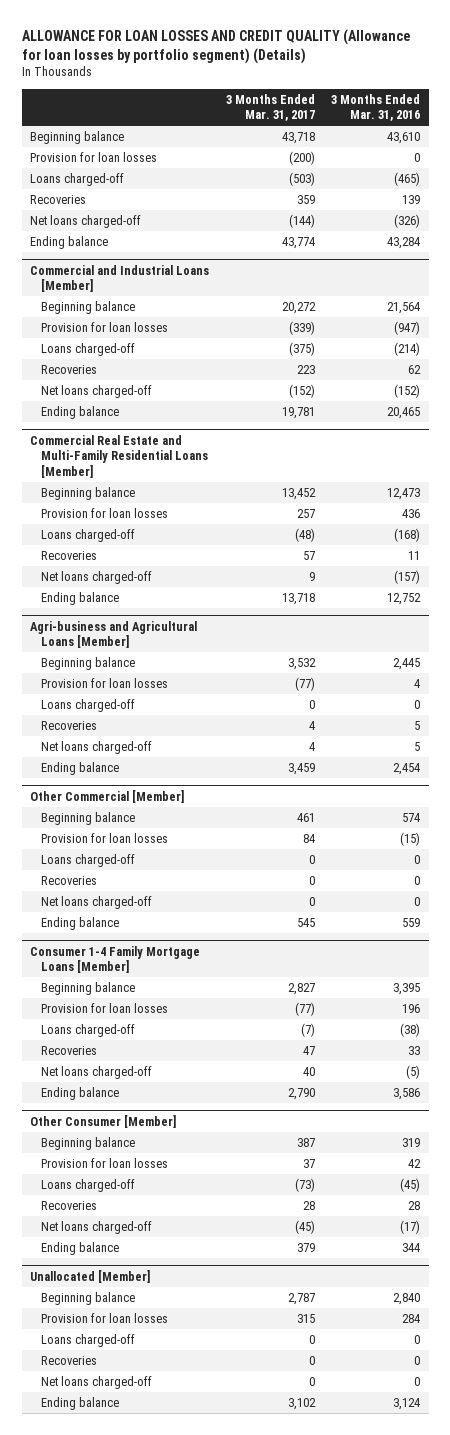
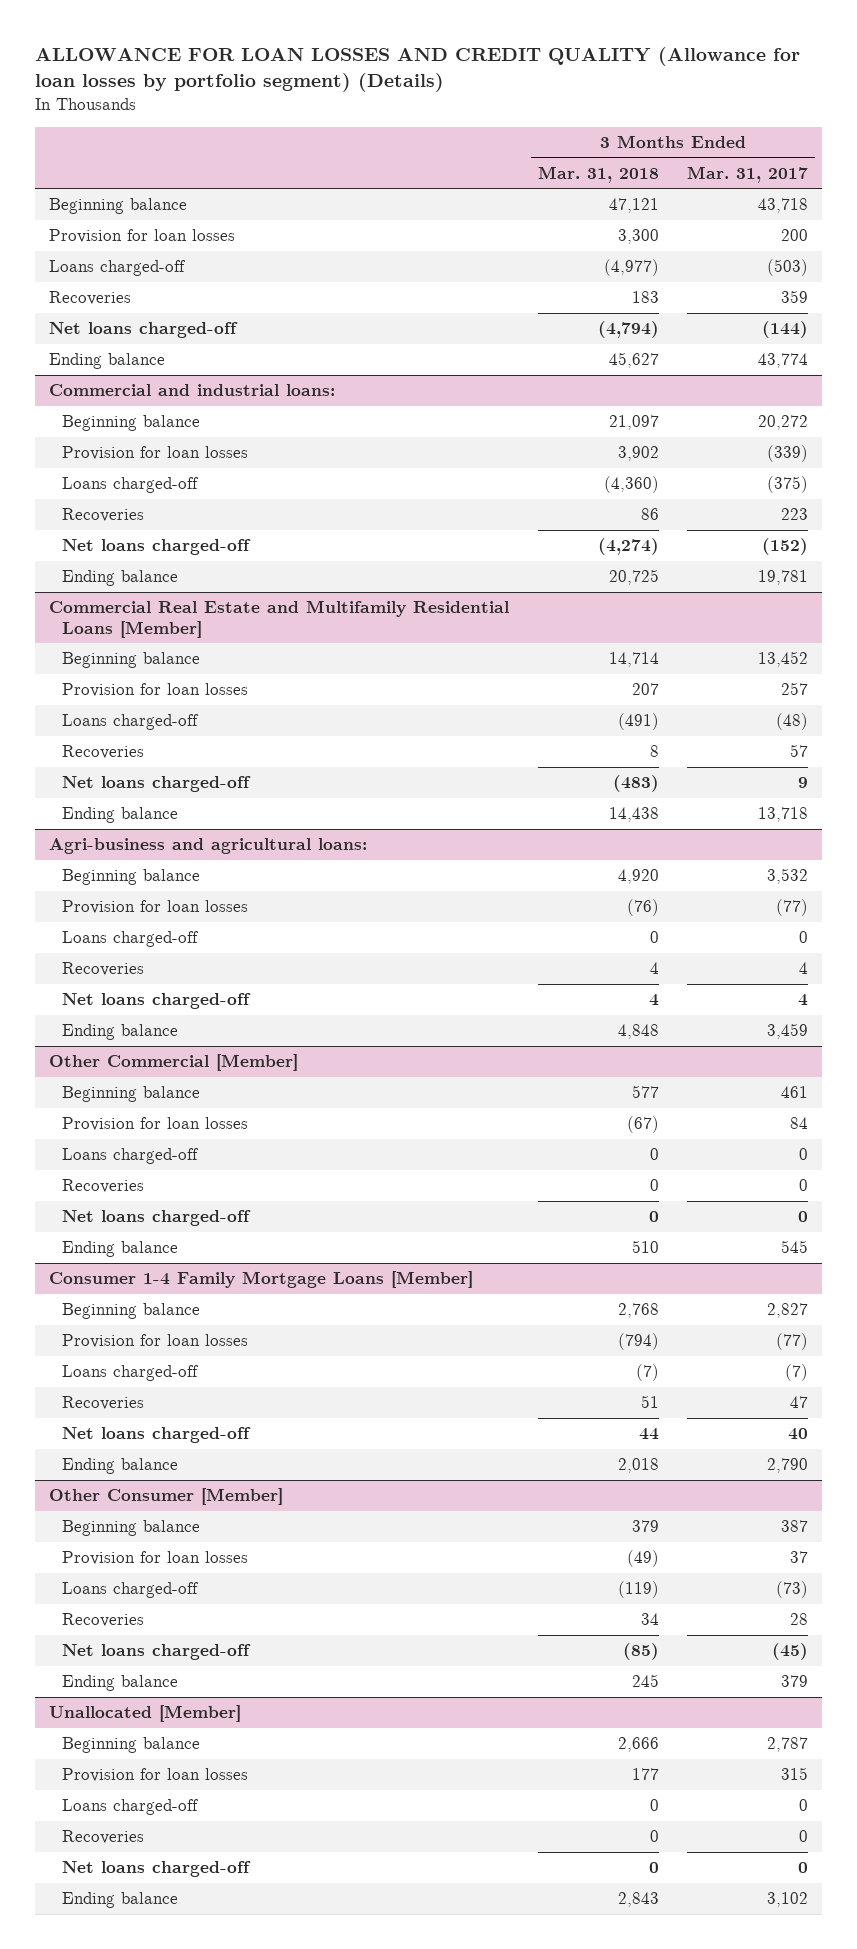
[331,93,421,122] 3 Months Ended Mar. 31, 2016 -> none
none -> [537,165,659,183] Mar. 31, 2018
[288,150,315,165] (200) -> [780,229,808,242] 200
[29,264,209,293] Commercial and Industrial Loans [Member] -> [49,384,336,397] Commercial and industrial loans:
[29,434,209,478] Commercial Real Estate and Multi-Family Residential Loans [Member] -> [49,600,510,638] Commercial Real Estate and Multifamily Residential Loans [Member]
[29,620,197,649] Agri-business and Agricultural Loans [Member] -> [49,838,368,855] Agri-business and agricultural loans:

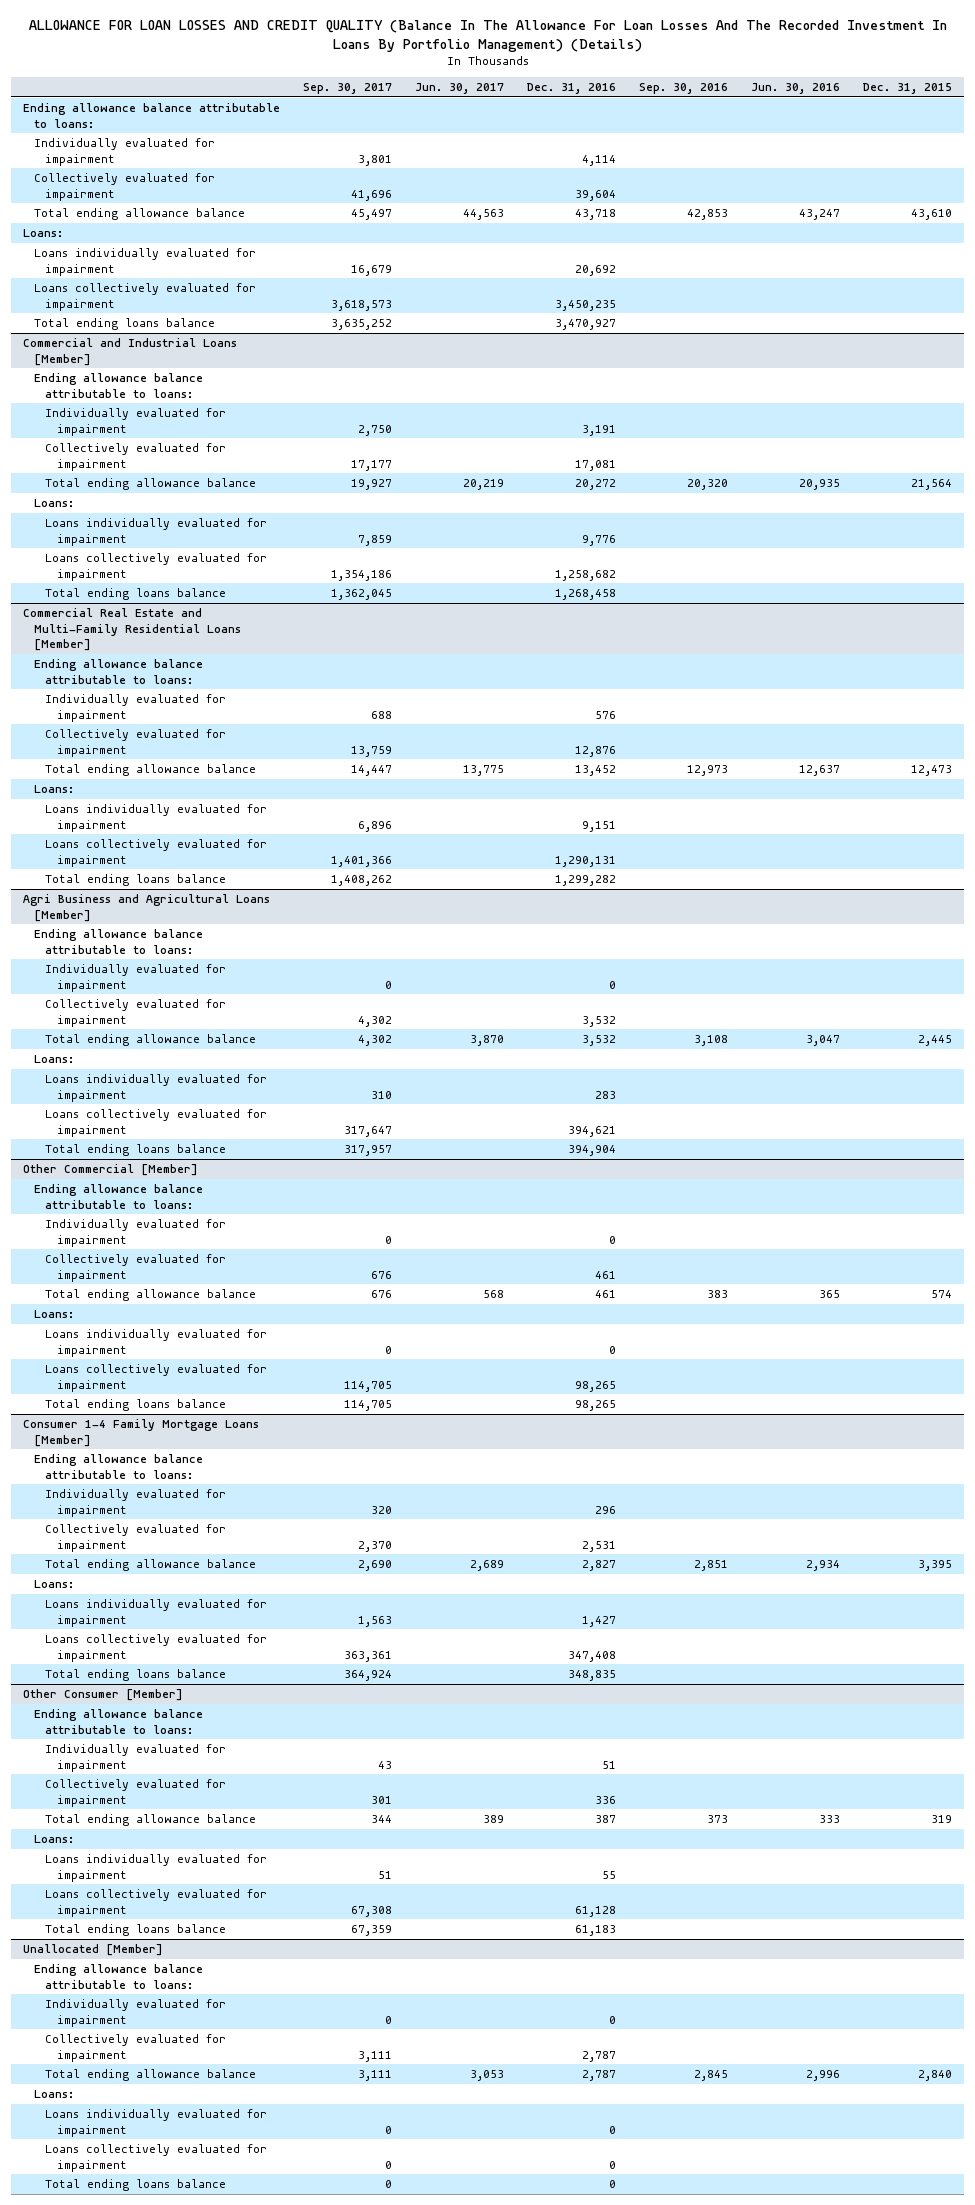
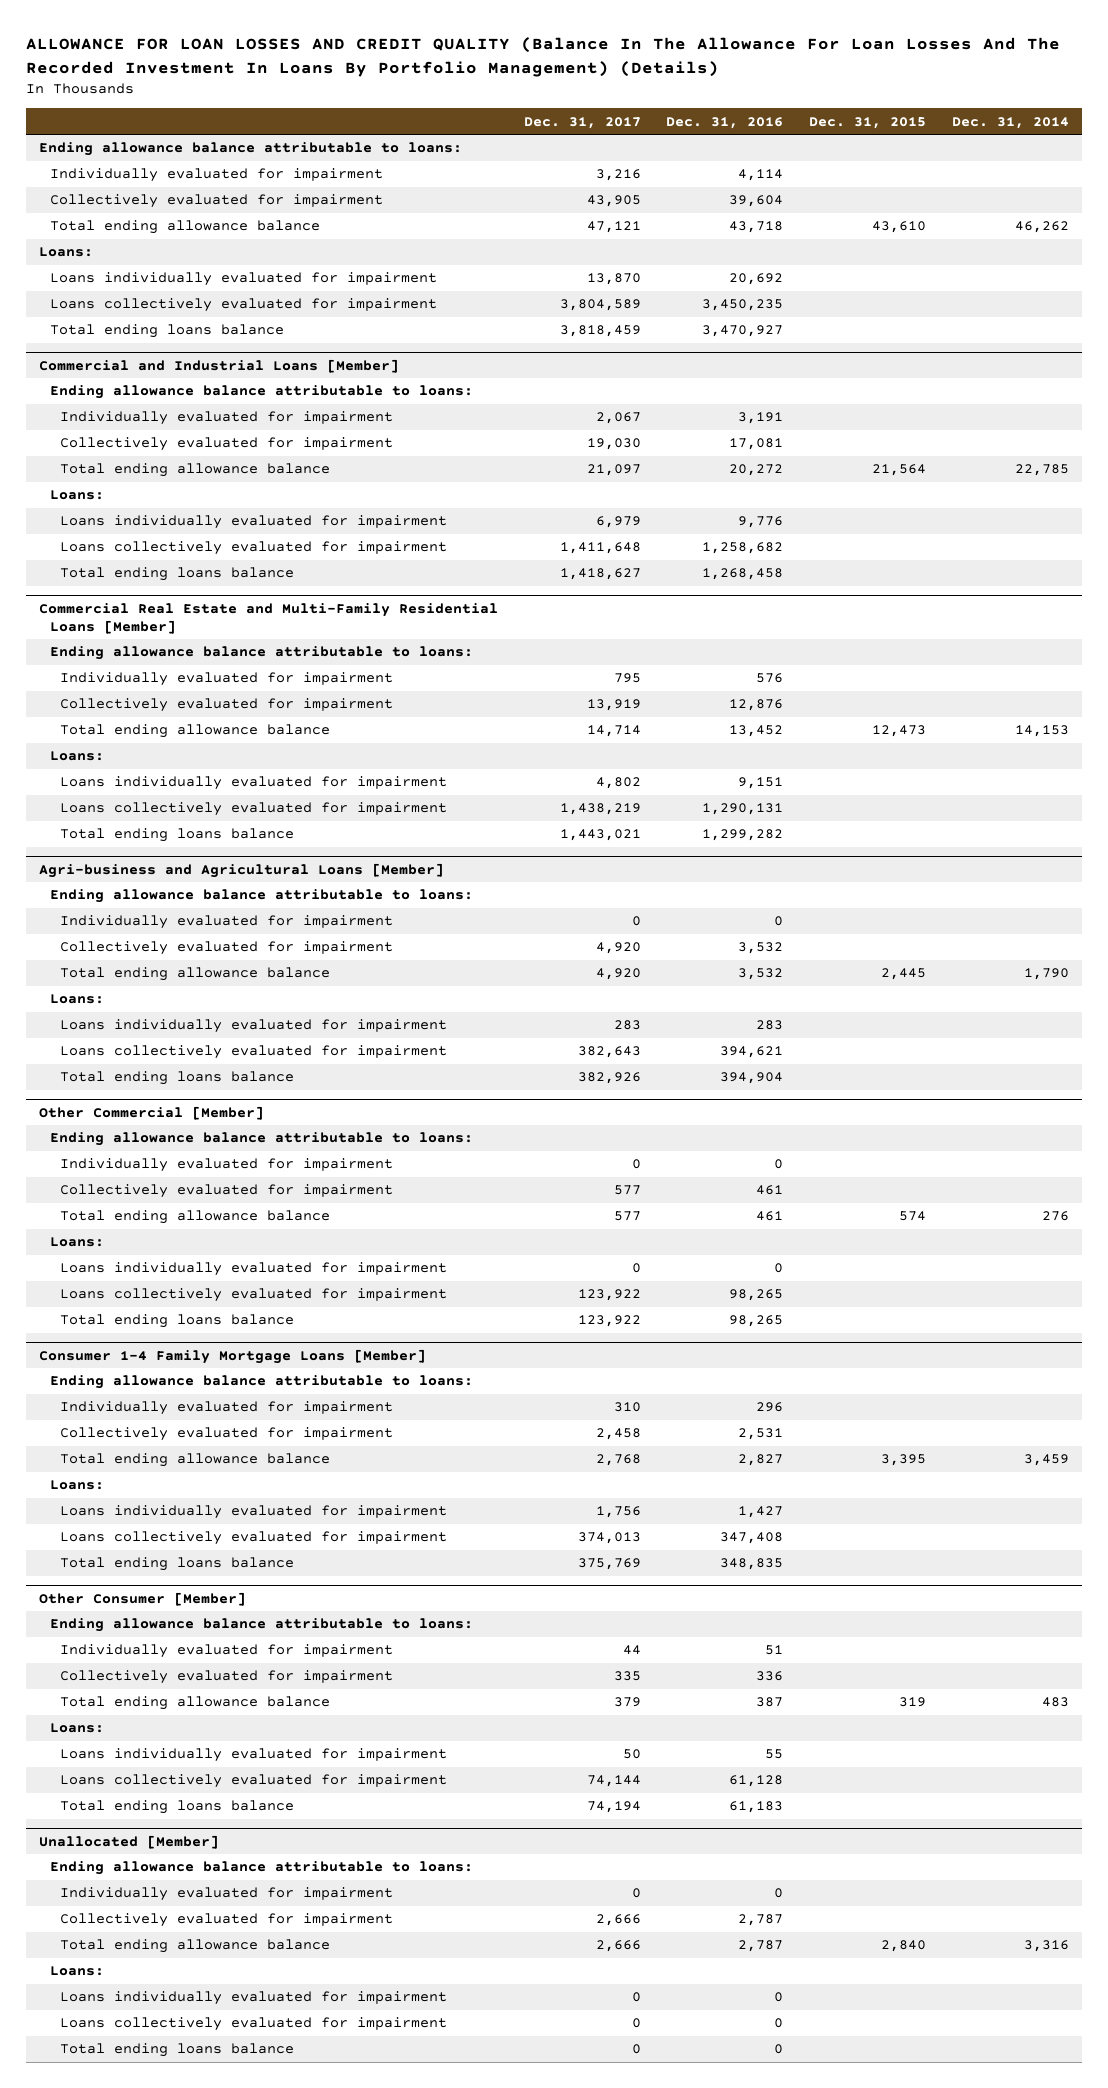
[302,83,392,95] Sep. 30, 2017 -> none
[415,83,505,95] Jun. 30, 2017 -> none
[639,83,729,95] Sep. 30, 2016 -> none
[751,83,841,95] Jun. 30, 2016 -> none
none -> [523,116,641,129] Dec. 31, 2017
none -> [951,116,1069,129] Dec. 31, 2014
[22,894,270,922] Agri Business and Agricultural Loans [Member] -> [38,862,444,878] Agri-business and Agricultural Loans [Member]

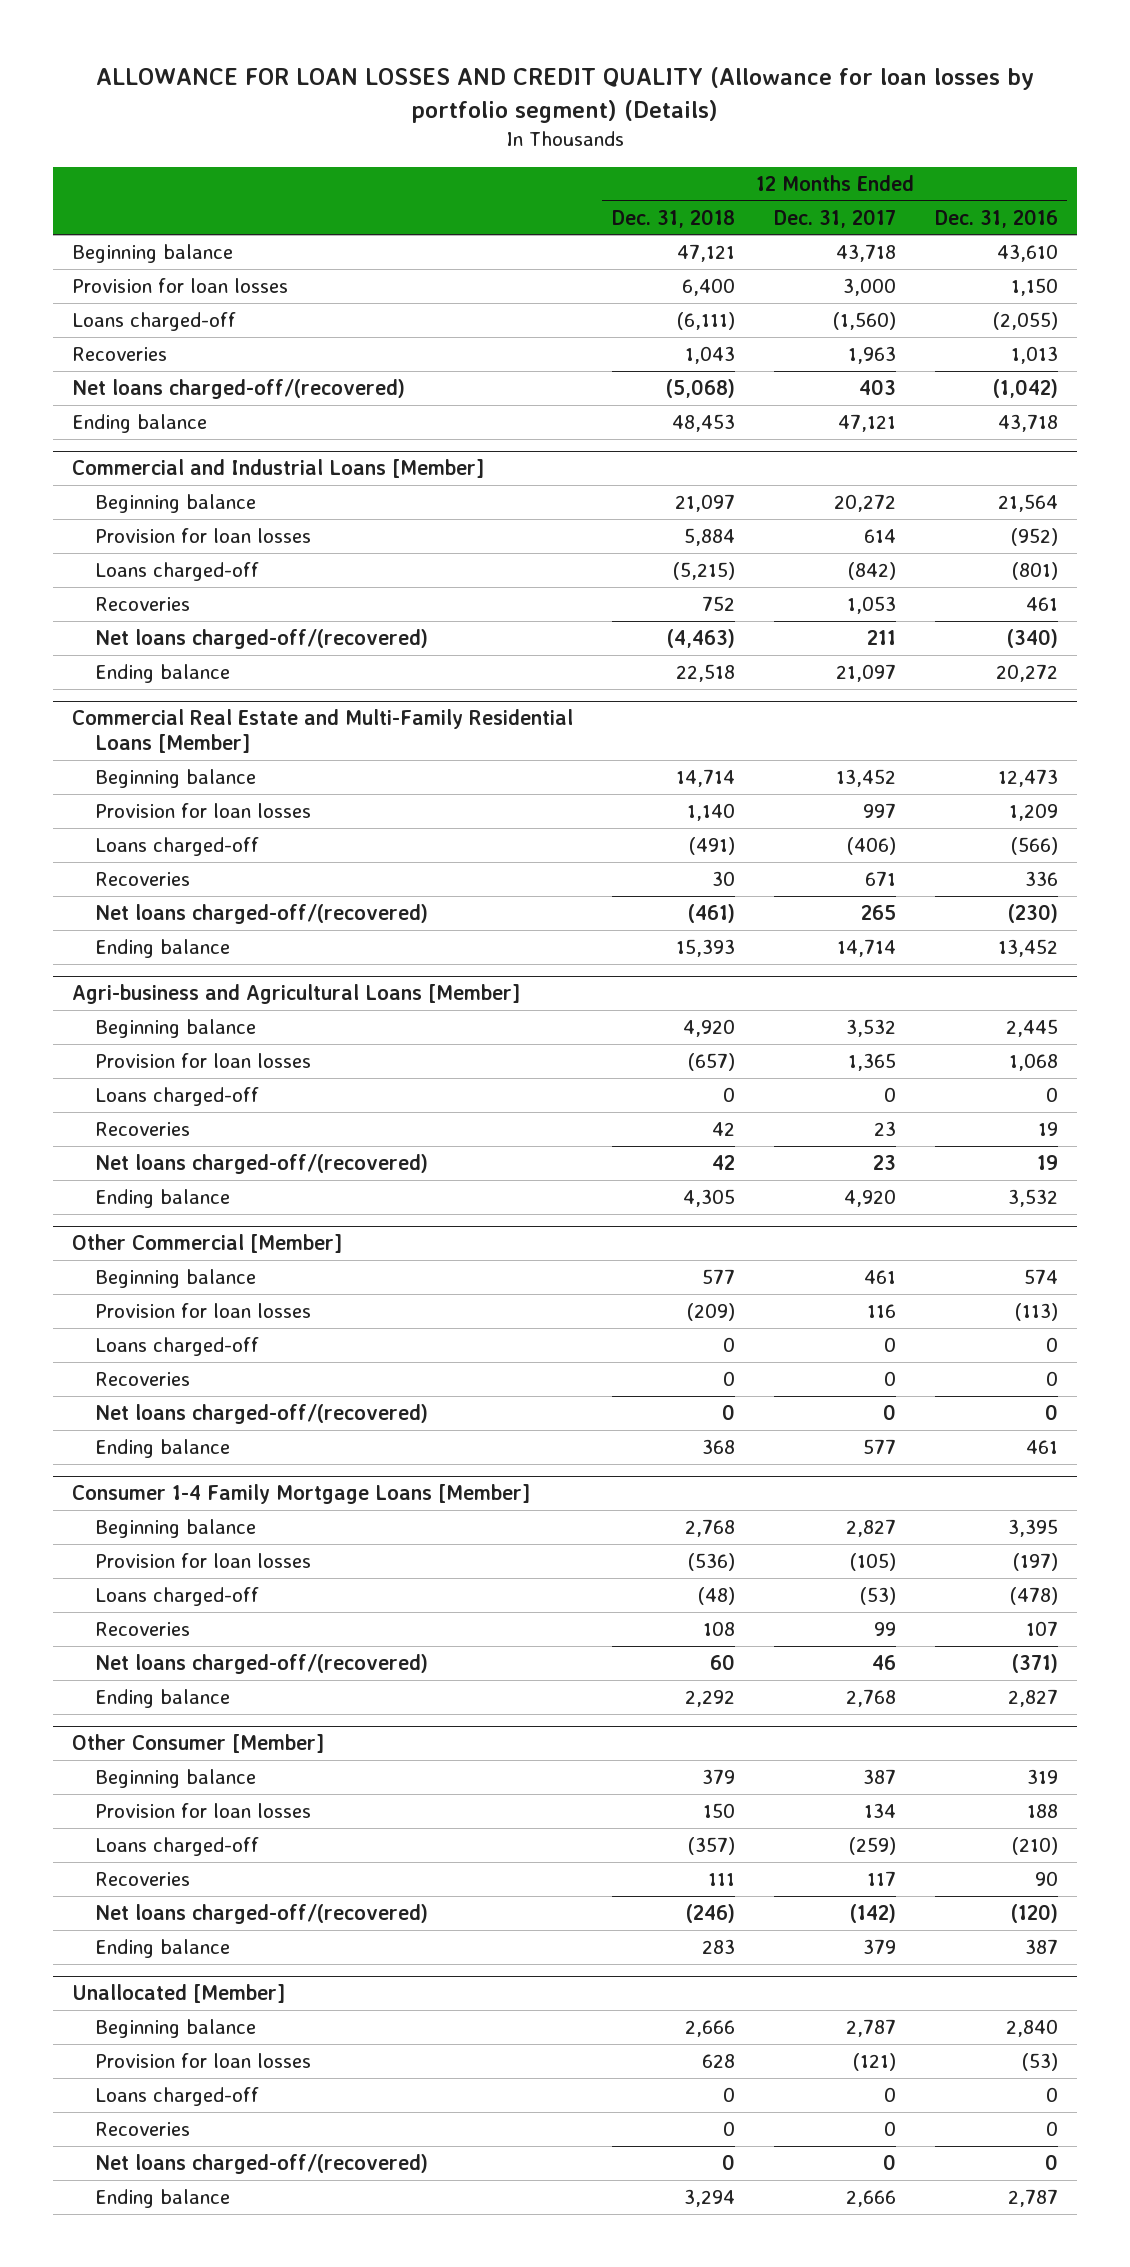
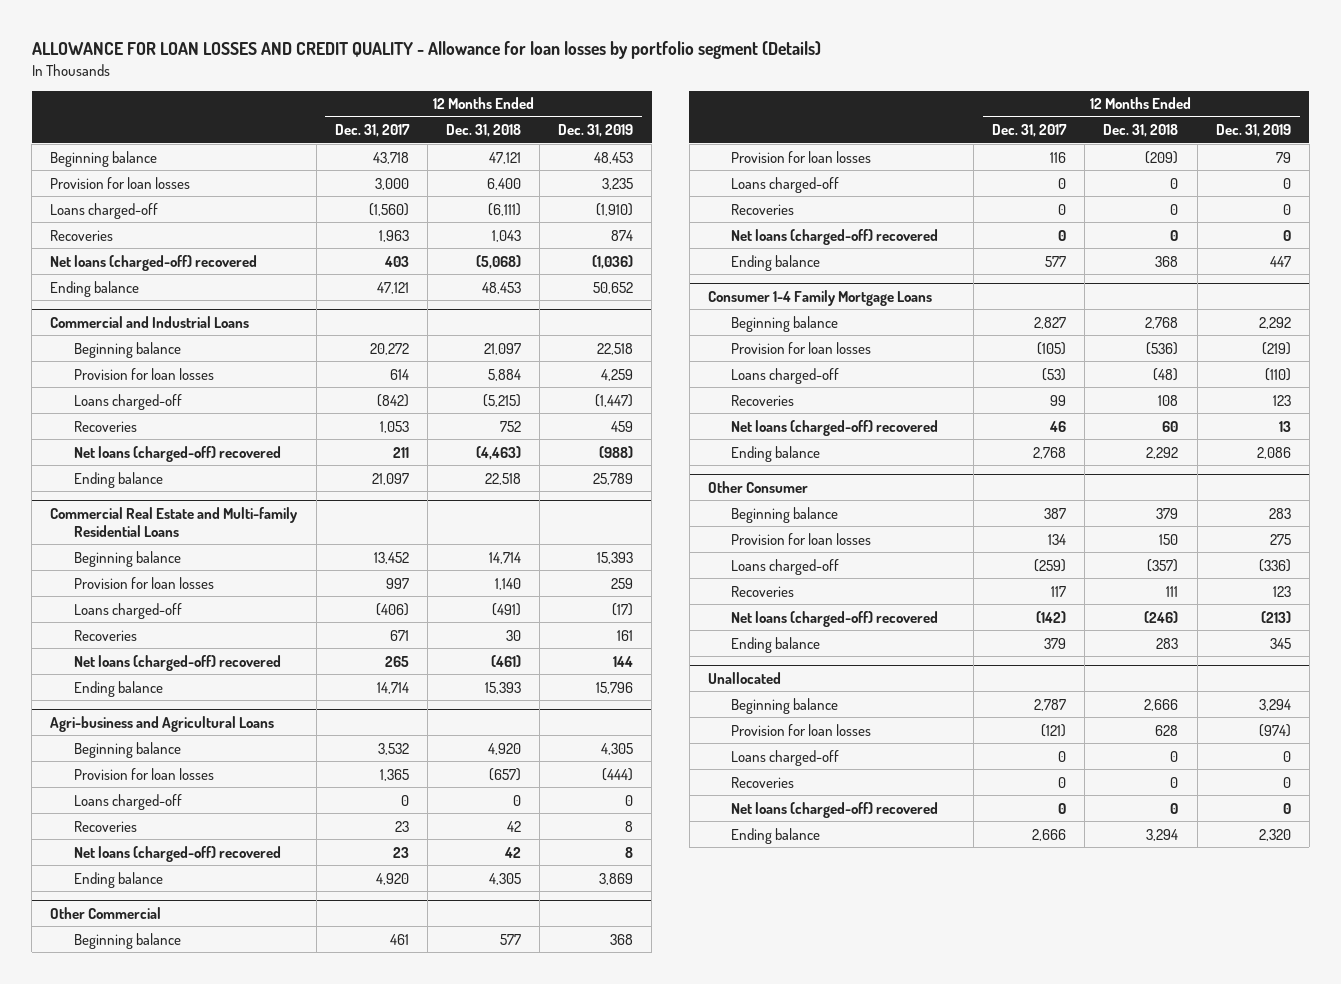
[95,67,1034,123] ALLOWANCE FOR LOAN LOSSES AND CREDIT QUALITY (Allowance for loan losses by portfolio segment) (Details) -> [31,41,821,60] ALLOWANCE FOR LOAN LOSSES AND CREDIT QUALITY - Allowance for loan losses by portfolio segment (Details)
[934,208,1058,228] Dec. 31, 2016 -> none
none -> [558,124,634,138] Dec. 31, 2019
[72,378,406,399] Net loans charged-off/(recovered) -> [50,254,258,271] Net loans (charged-off) recovered
[72,459,485,479] Commercial and Industrial Loans [Member] -> [50,315,250,328] Commercial and Industrial Loans
[94,628,428,649] Net loans charged-off/(recovered) -> [73,445,281,462] Net loans (charged-off) recovered
[72,709,574,753] Commercial Real Estate and Multi-Family Residential Loans [Member] -> [50,506,299,537] Commercial Real Estate and Multi-family Residential Loans
[94,903,428,924] Net loans charged-off/(recovered) -> [73,654,281,671] Net loans (charged-off) recovered
[72,984,521,1005] Agri-business and Agricultural Loans [Member] -> [50,715,275,732] Agri-business and Agricultural Loans
[94,1153,428,1174] Net loans charged-off/(recovered) -> [73,845,281,862] Net loans (charged-off) recovered
[72,1234,343,1254] Other Commercial [Member] -> [50,906,162,919] Other Commercial
[94,1403,428,1424] Net loans charged-off/(recovered) -> [731,228,939,245] Net loans (charged-off) recovered
[72,1484,531,1505] Consumer 1-4 Family Mortgage Loans [Member] -> [708,289,933,306] Consumer 1-4 Family Mortgage Loans
[94,1653,428,1674] Net loans charged-off/(recovered) -> [731,419,939,436] Net loans (charged-off) recovered
[72,1734,325,1754] Other Consumer [Member] -> [708,480,809,493] Other Consumer
[94,1903,428,1924] Net loans charged-off/(recovered) -> [731,610,939,627] Net loans (charged-off) recovered
[72,1984,286,2004] Unallocated [Member] -> [708,671,782,684] Unallocated
[94,2153,428,2174] Net loans charged-off/(recovered) -> [731,801,939,818] Net loans (charged-off) recovered

